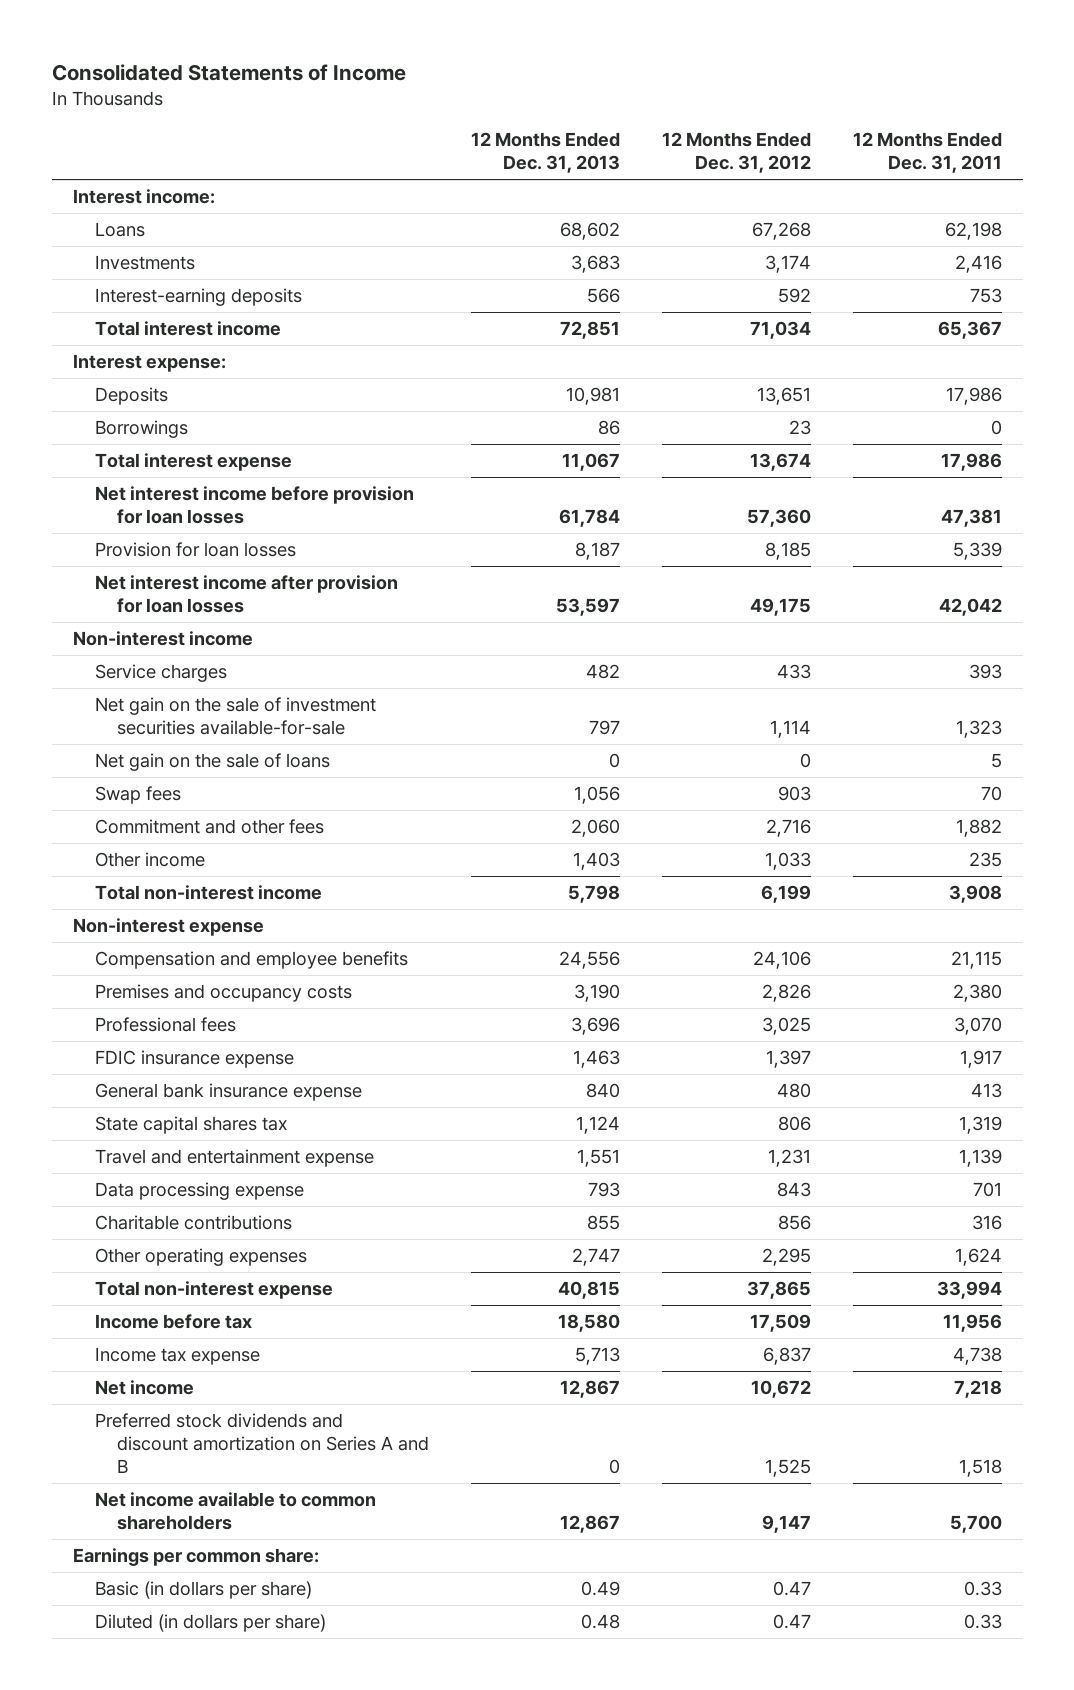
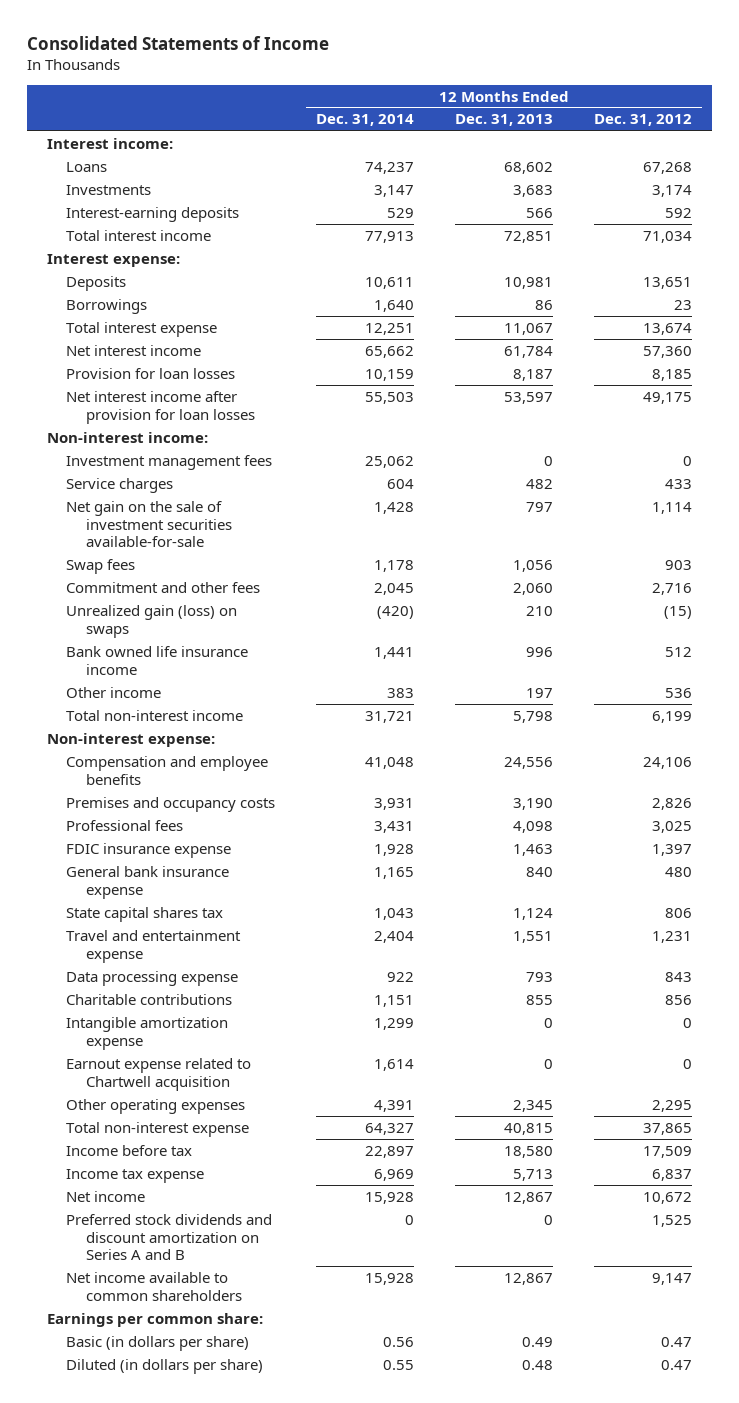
[852,132,1002,174] 12 Months Ended Dec. 31, 2011 -> none
none -> [316,114,415,127] Dec. 31, 2014
[94,485,414,525] Net interest income before provision for loan losses -> [66,344,202,356] Net interest income
[72,630,253,646] Non-interest income -> [47,431,209,443] Non-interest income:
none -> [66,454,273,470] Investment management fees
[94,752,330,771] Net gain on the sale of loans -> none
none -> [66,604,238,638] Unrealized gain (loss) on swaps
none -> [66,645,249,675] Bank owned life insurance income
[572,851,620,870] 1,403 -> [525,687,553,698] 197
[764,851,811,870] 1,033 -> [664,687,692,698] 536
[72,917,264,936] Non-interest expense -> [47,732,216,747] Non-interest expense:
[570,1016,620,1035] 3,696 -> [512,820,553,833] 4,098
none -> [66,1016,229,1050] Intangible amortization expense
none -> [66,1057,252,1091] Earnout expense related to Chartwell acquisition
[571,1247,620,1266] 2,747 -> [512,1099,553,1112] 2,345

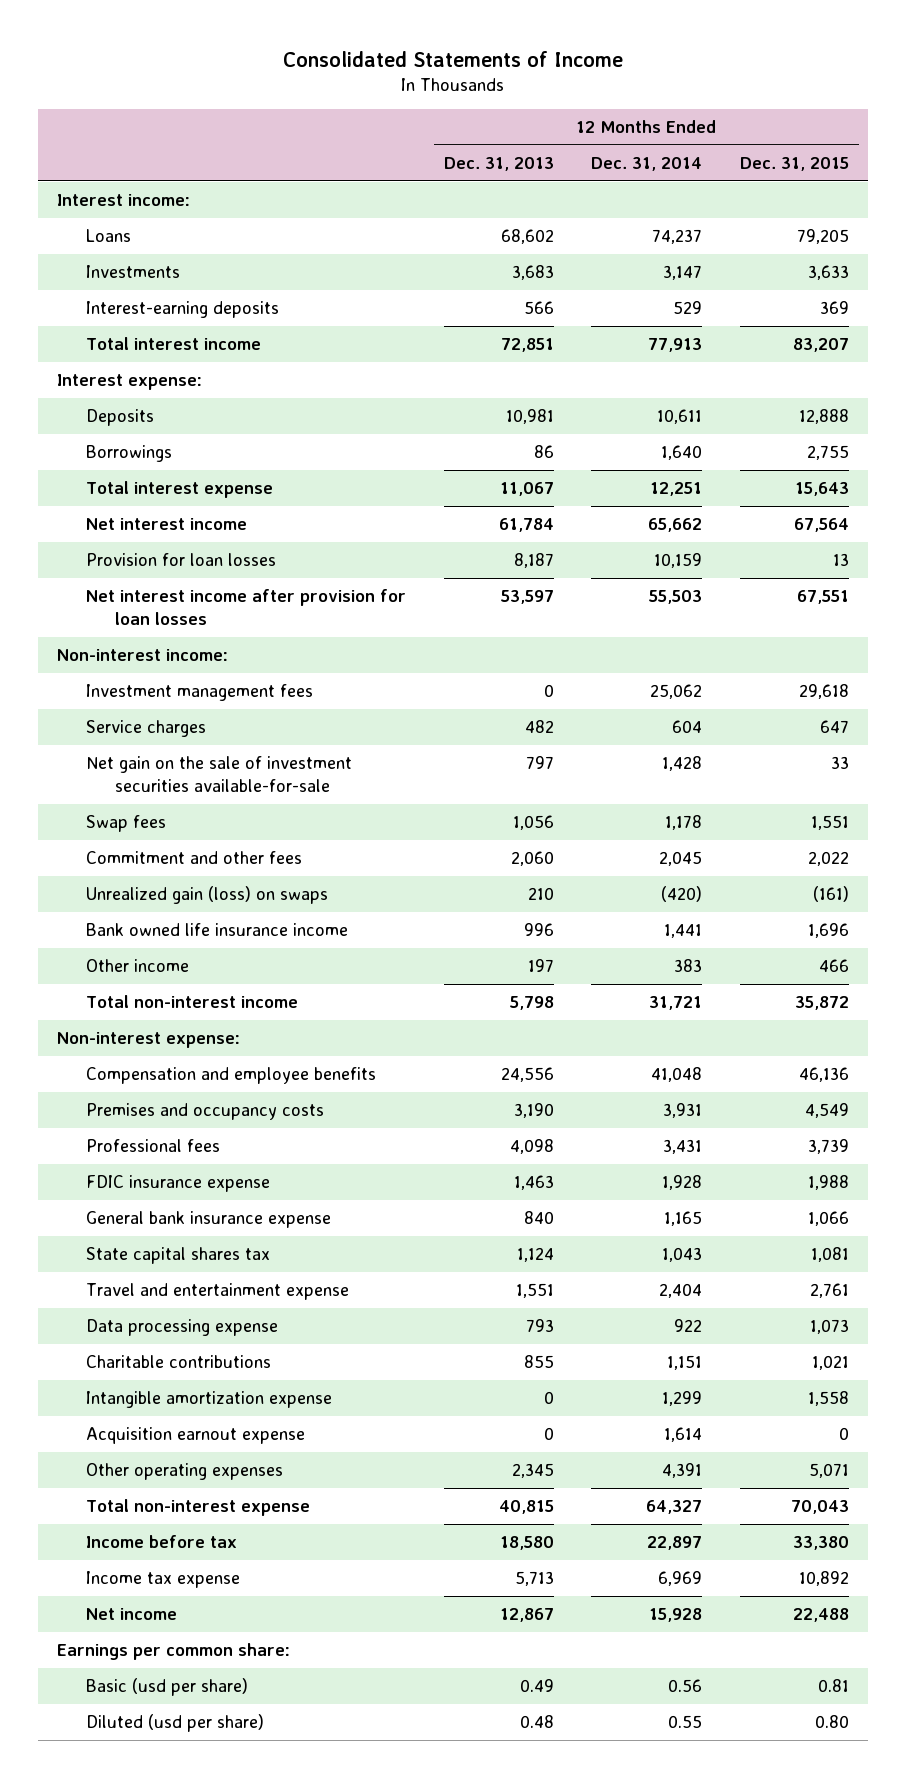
[593,114,692,127] Dec. 31, 2012 -> none
none -> [740,157,850,172] Dec. 31, 2015
[66,1057,252,1091] Earnout expense related to Chartwell acquisition -> [85,1427,305,1445] Acquisition earnout expense
[66,1213,273,1261] Preferred stock dividends and discount amortization on Series A and B -> none
[66,1271,242,1301] Net income available to common shareholders -> none
[66,1335,250,1351] Basic (in dollars per share) -> [85,1678,248,1697] Basic (usd per share)
[66,1358,264,1374] Diluted (in dollars per share) -> [85,1714,264,1733] Diluted (usd per share)

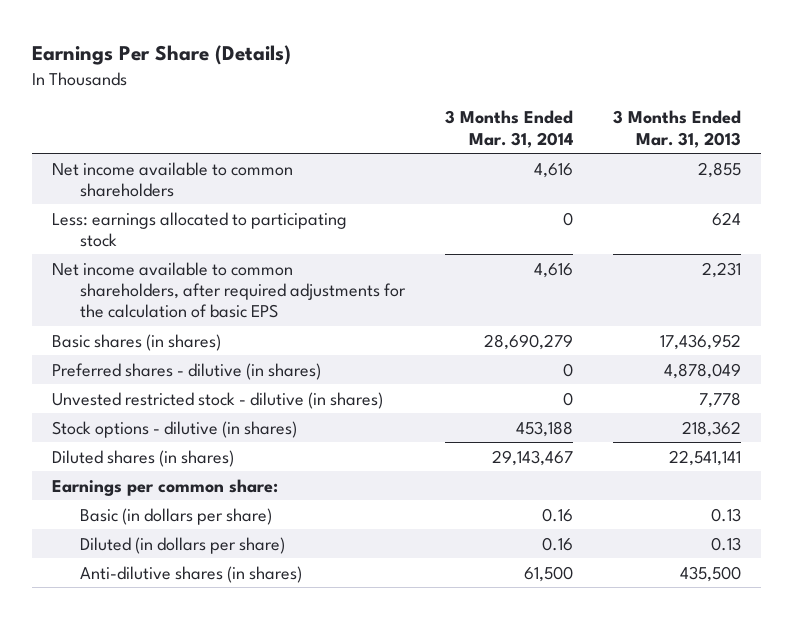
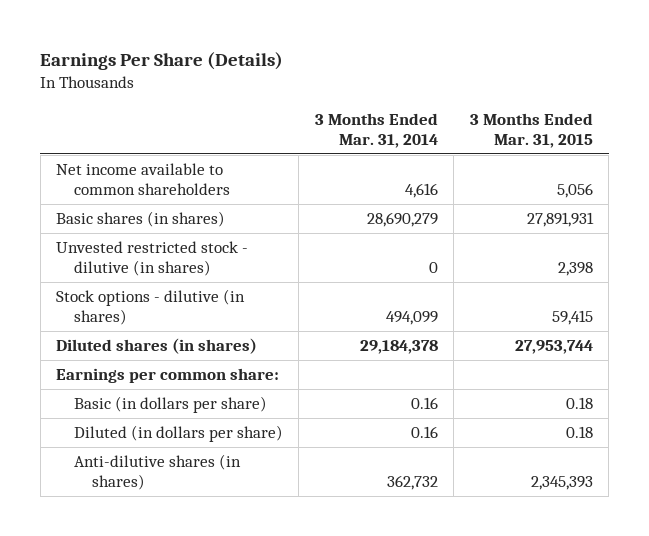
[613,110,742,148] 3 Months Ended Mar. 31, 2013 -> none
none -> [469,113,593,148] 3 Months Ended Mar. 31, 2015
[51,211,347,247] Less: earnings allocated to participating stock -> none
[51,261,406,319] Net income available to common shareholders, after required adjustments for the calculation of basic EPS -> none
[51,362,321,380] Preferred shares - dilutive (in shares) -> none
[515,420,573,437] 453,188 -> [385,310,438,325] 494,099
[491,449,573,466] 29,143,467 -> [359,340,438,355] 29,184,378
[523,565,573,582] 61,500 -> [386,474,438,490] 362,732

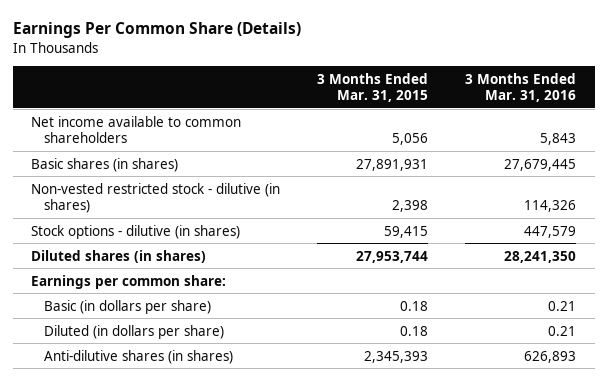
[40,52,284,71] Earnings Per Share (Details) -> [12,22,301,39] Earnings Per Common Share (Details)
[314,113,438,148] 3 Months Ended Mar. 31, 2014 -> none
none -> [465,72,577,103] 3 Months Ended Mar. 31, 2016
[56,241,249,276] Unvested restricted stock - dilutive (in shares) -> [31,182,281,213] Non-vested restricted stock - dilutive (in shares)

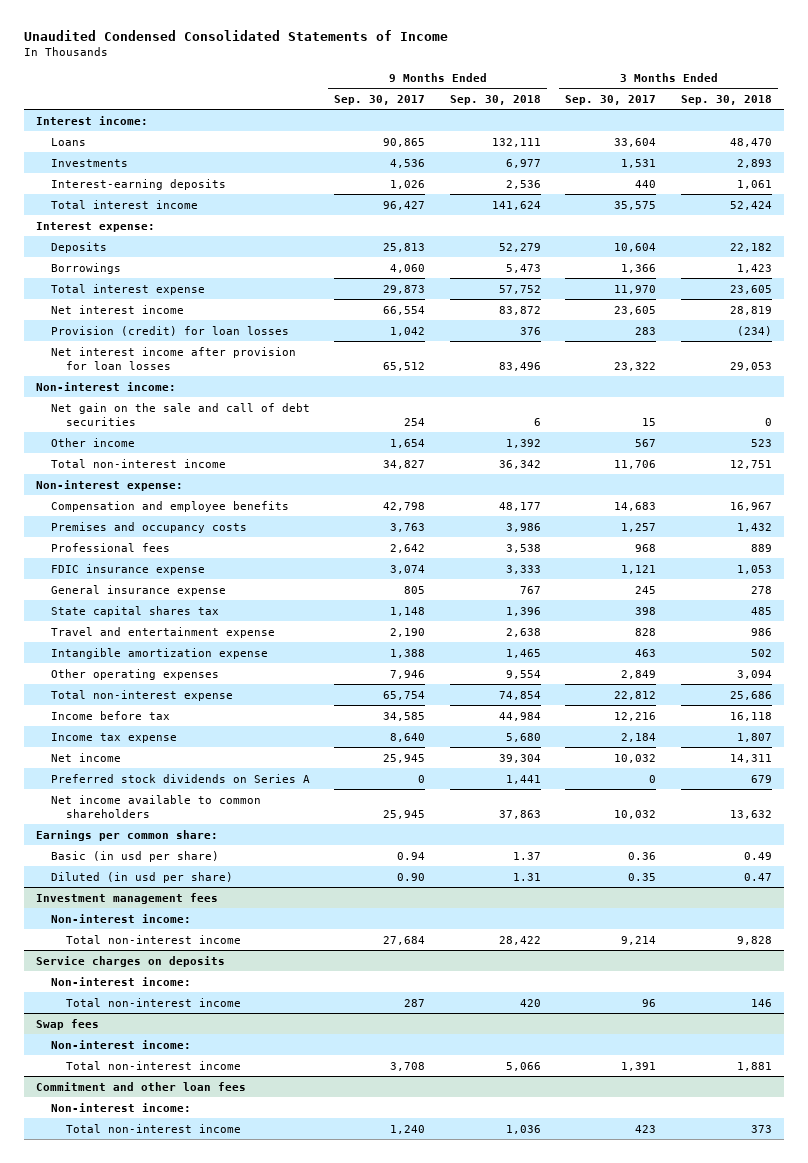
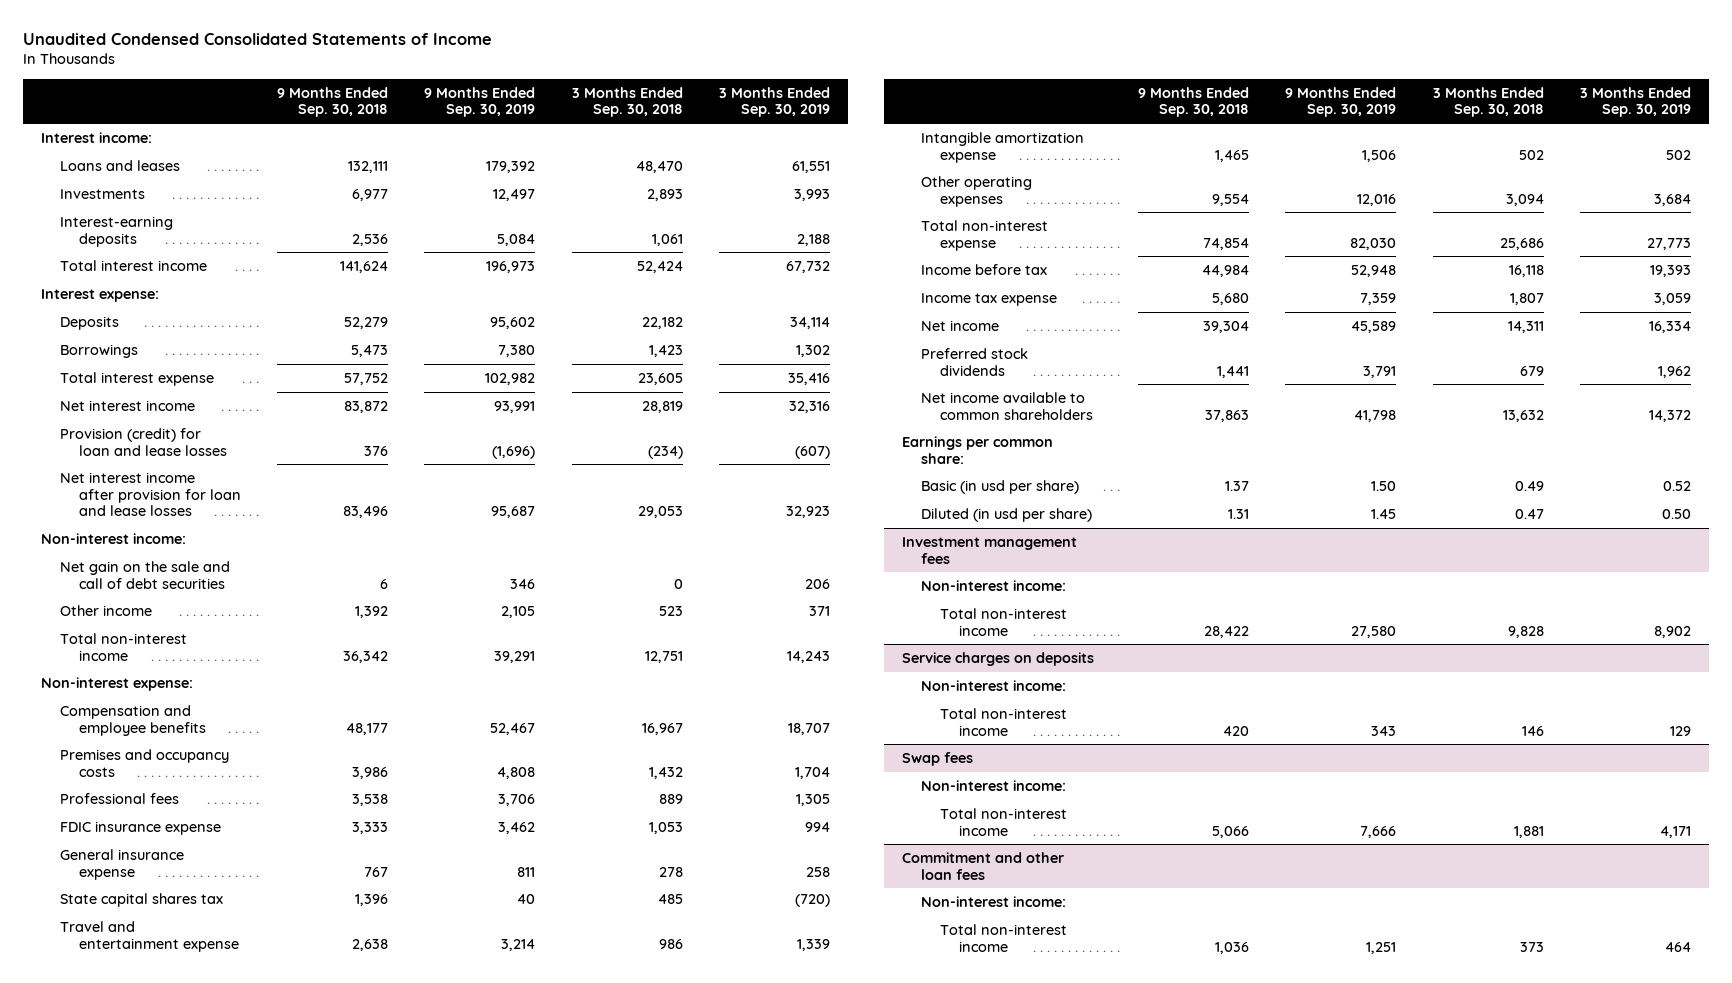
[334,94,426,105] Sep. 30, 2017 -> none
[565,94,657,105] Sep. 30, 2017 -> none
none -> [424,86,536,118] 9 Months Ended Sep. 30, 2019
none -> [718,86,830,118] 3 Months Ended Sep. 30, 2019
[50,137,86,146] Loans -> [59,160,180,172] Loans and leases
[50,325,289,336] Provision (credit) for loan losses -> [59,428,227,456] Provision (credit) for loan and lease losses
[50,346,296,370] Net interest income after provision for loan losses -> [59,472,241,517] Net interest income after provision for loan and lease losses
[50,773,310,783] Preferred stock dividends on Series A -> [920,348,1028,376] Preferred stock dividends

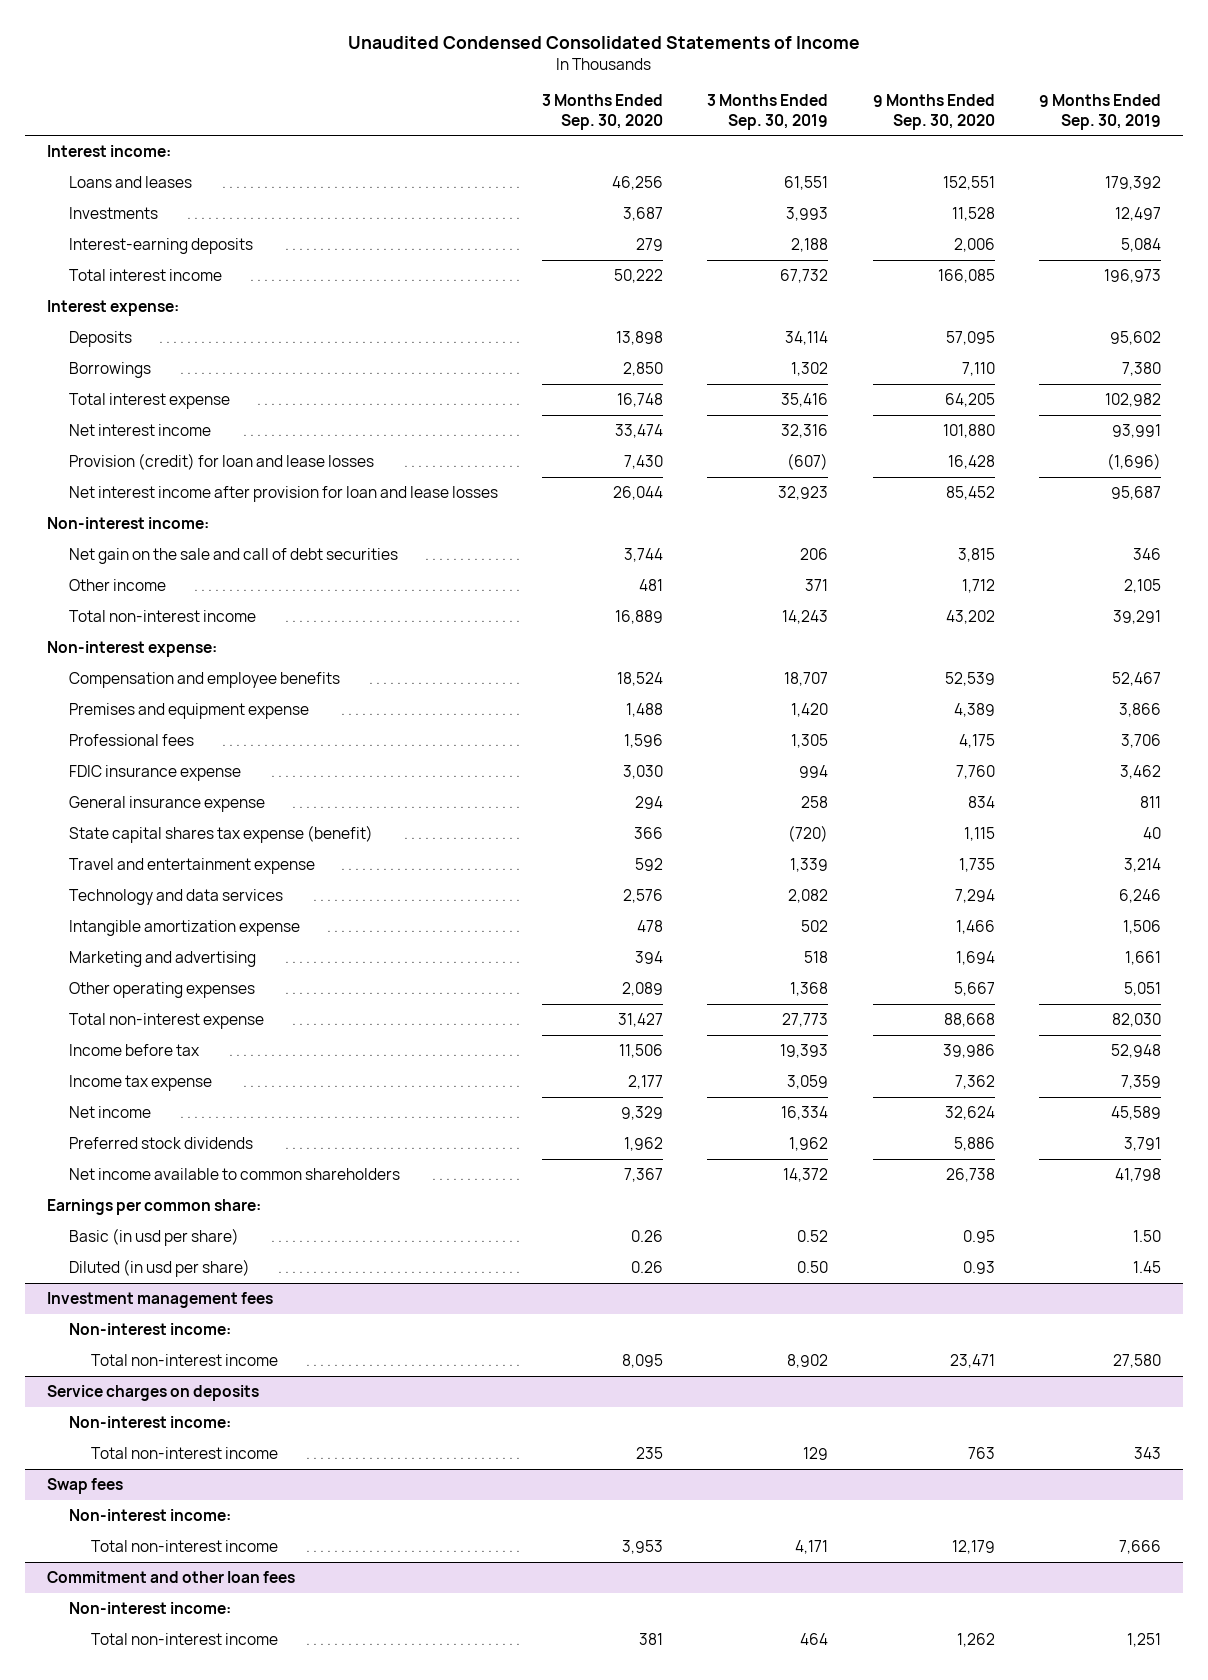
[277,86,389,118] 9 Months Ended Sep. 30, 2018 -> none
[571,86,683,118] 3 Months Ended Sep. 30, 2018 -> none
none -> [542,94,664,130] 3 Months Ended Sep. 30, 2020
none -> [872,94,995,130] 9 Months Ended Sep. 30, 2020
[59,749,229,777] Premises and occupancy costs -> [69,702,310,719] Premises and equipment expense
[497,766,536,779] 4,808 -> [1118,702,1161,717] 3,866
[794,766,830,779] 1,704 -> [791,702,829,717] 1,420
[59,893,223,908] State capital shares tax -> [69,824,374,843] State capital shares tax expense (benefit)
none -> [69,888,284,905] Technology and data services
none -> [69,950,257,967] Marketing and advertising
[1357,193,1397,206] 12,016 -> [1123,981,1161,996] 5,051
[1653,193,1691,206] 3,684 -> [790,981,829,996] 1,368

